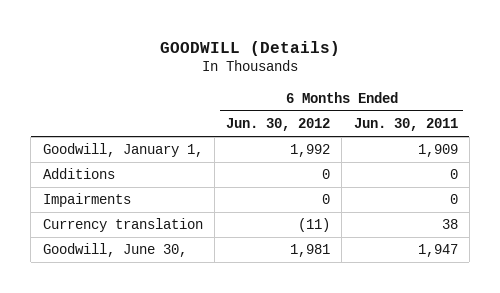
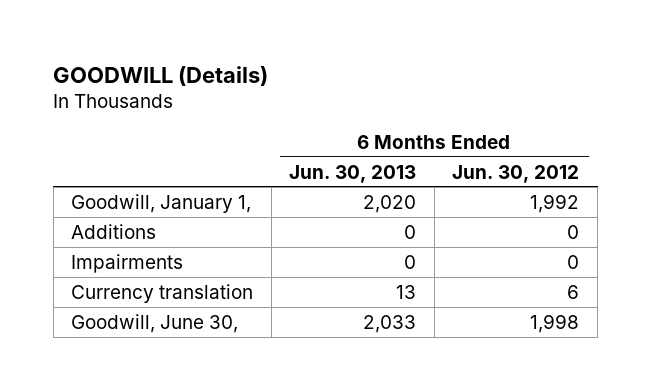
[353,118,458,132] Jun. 30, 2011 -> none
none -> [289,164,417,183] Jun. 30, 2013
[298,218,331,233] (11) -> [567,284,580,299] 6
[290,244,331,258] 1,981 -> [530,313,580,333] 1,998

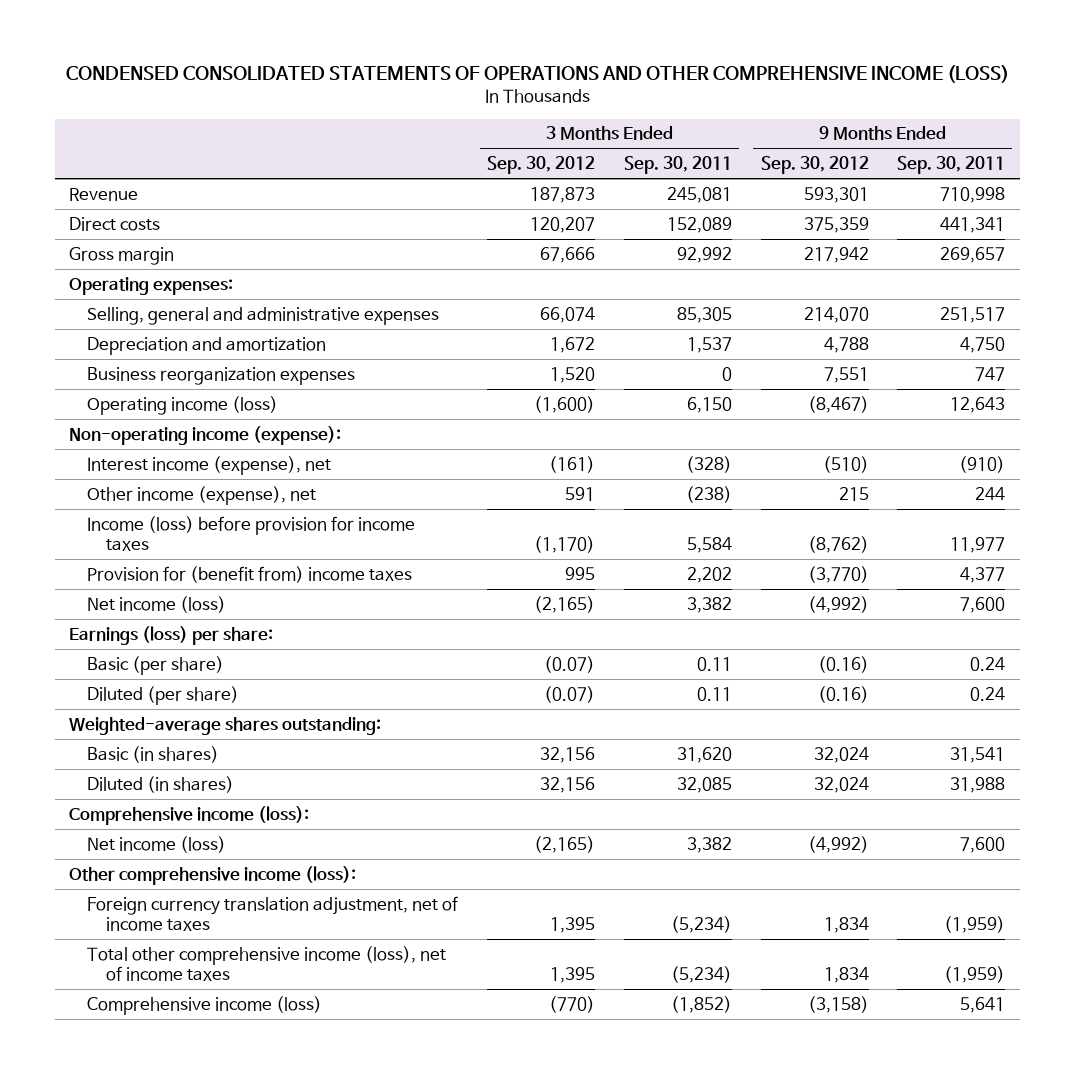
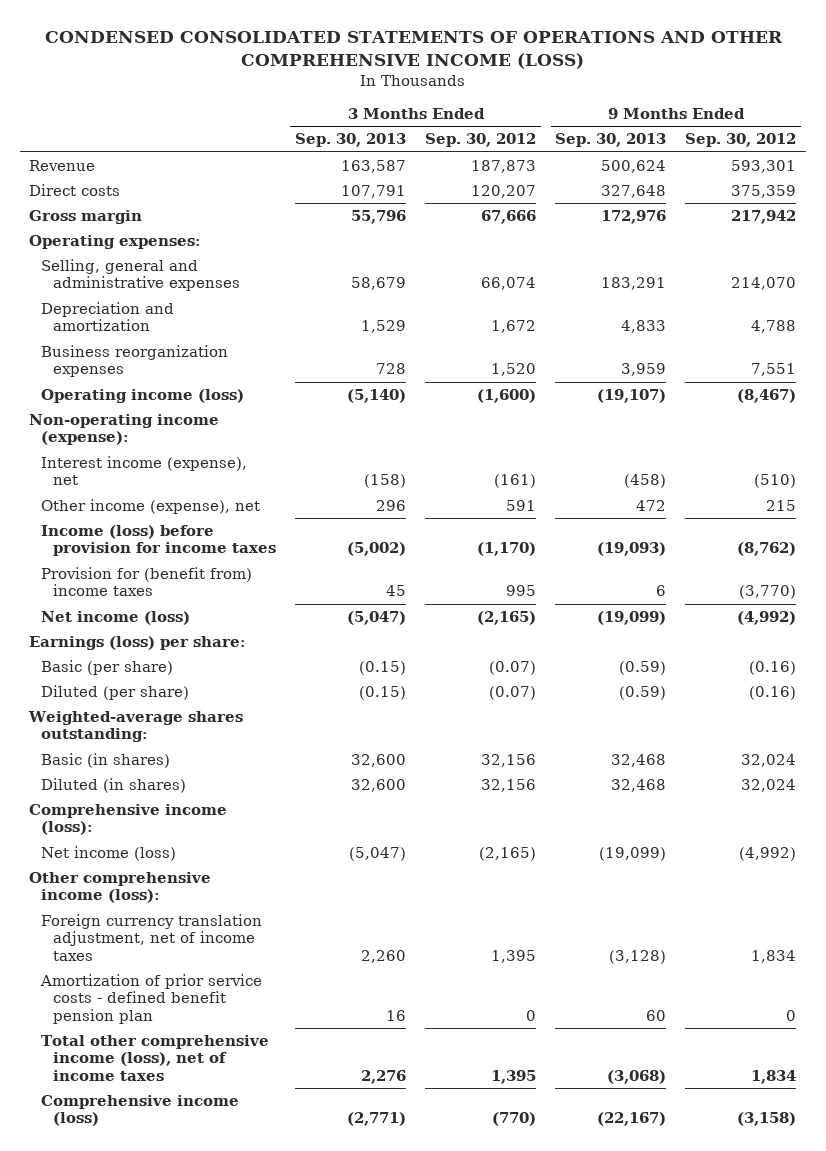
[623,156,732,175] Sep. 30, 2011 -> none
[897,156,1006,175] Sep. 30, 2011 -> none
none -> [295,133,407,148] Sep. 30, 2013
none -> [555,133,667,148] Sep. 30, 2013
none -> [40,974,263,1024] Amortization of prior service costs - defined benefit pension plan

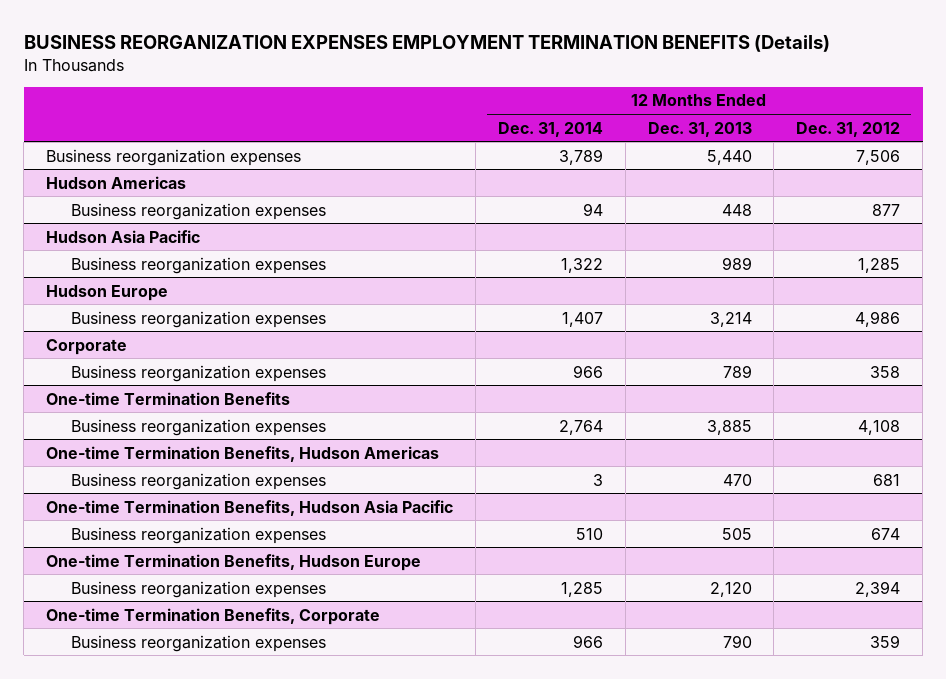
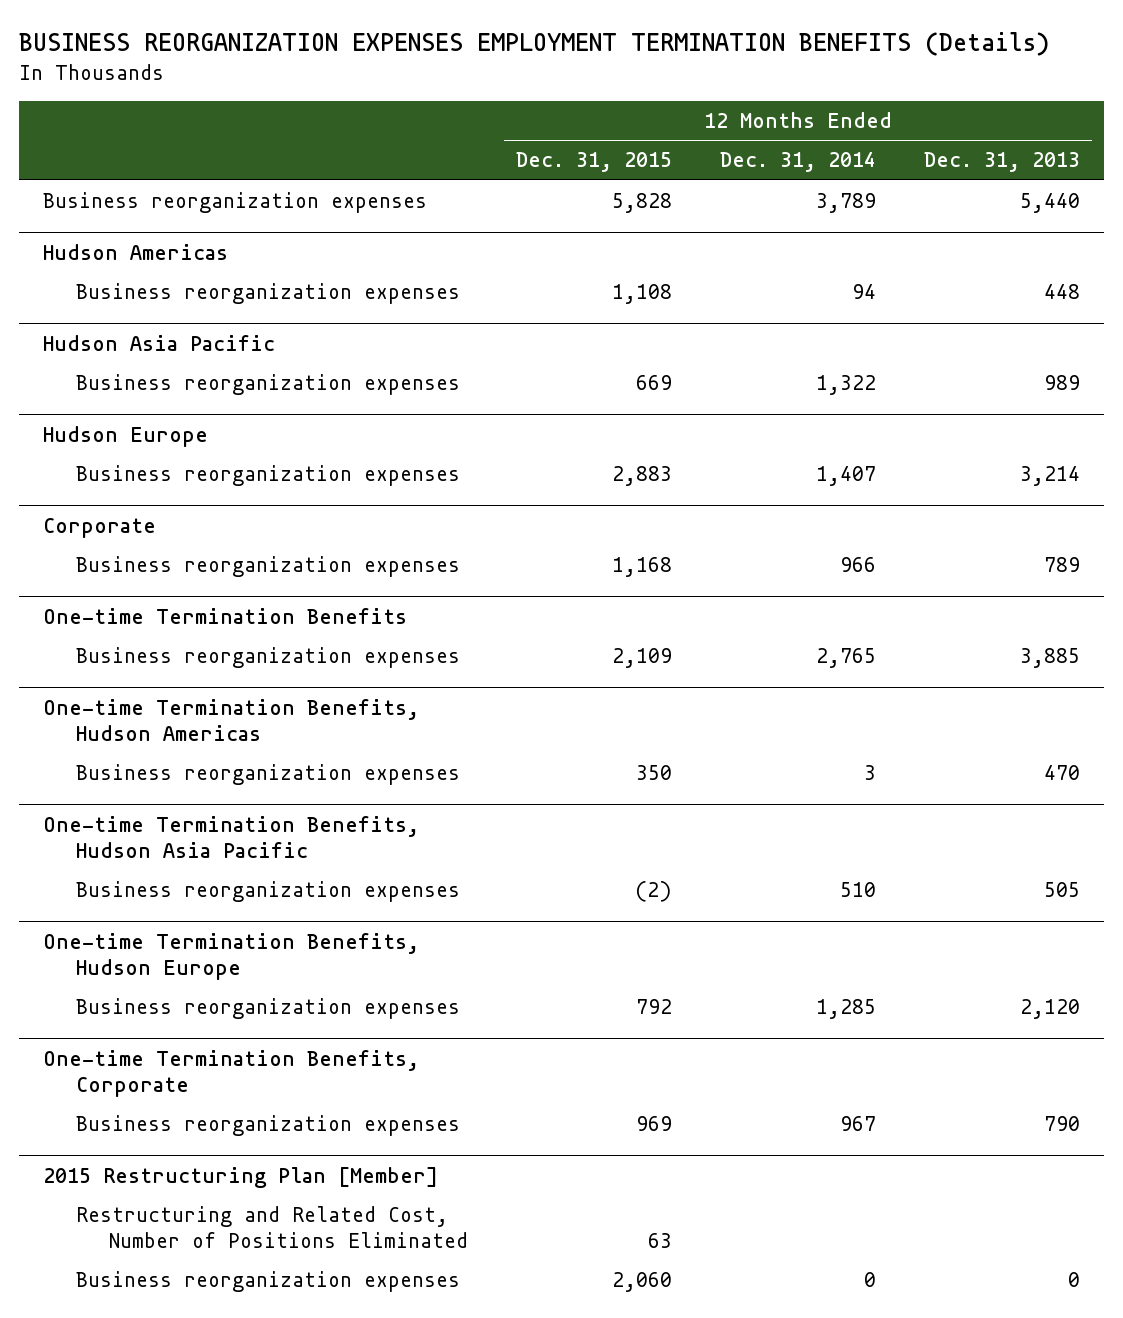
[796,121,901,137] Dec. 31, 2012 -> none
none -> [515,152,672,173] Dec. 31, 2015
[558,419,603,435] 2,764 -> [815,647,876,668] 2,765
[572,634,603,648] 966 -> [839,1115,876,1131] 967
none -> [42,1166,438,1188] 2015 Restructuring Plan [Member]
none -> [75,1205,468,1248] Restructuring and Related Cost, Number of Positions Eliminated
none -> [75,1270,460,1292] Business reorganization expenses

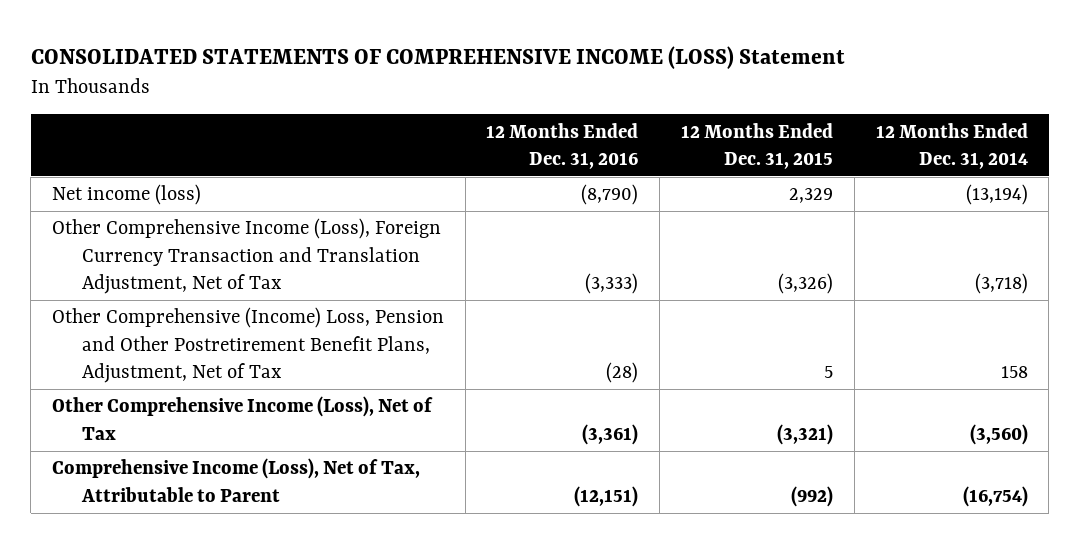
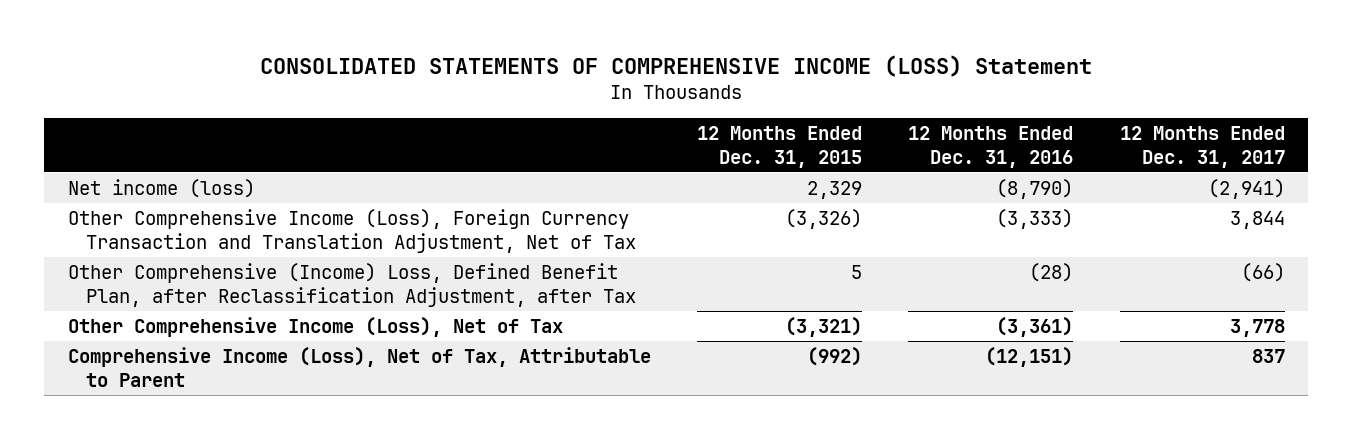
[875,122,1028,169] 12 Months Ended Dec. 31, 2014 -> none
none -> [1119,125,1285,168] 12 Months Ended Dec. 31, 2017
[51,307,444,383] Other Comprehensive (Income) Loss, Pension and Other Postretirement Benefit Plans, Adjustment, Net of Tax -> [67,262,636,307] Other Comprehensive (Income) Loss, Defined Benefit Plan, after Reclassification Adjustment, after Tax

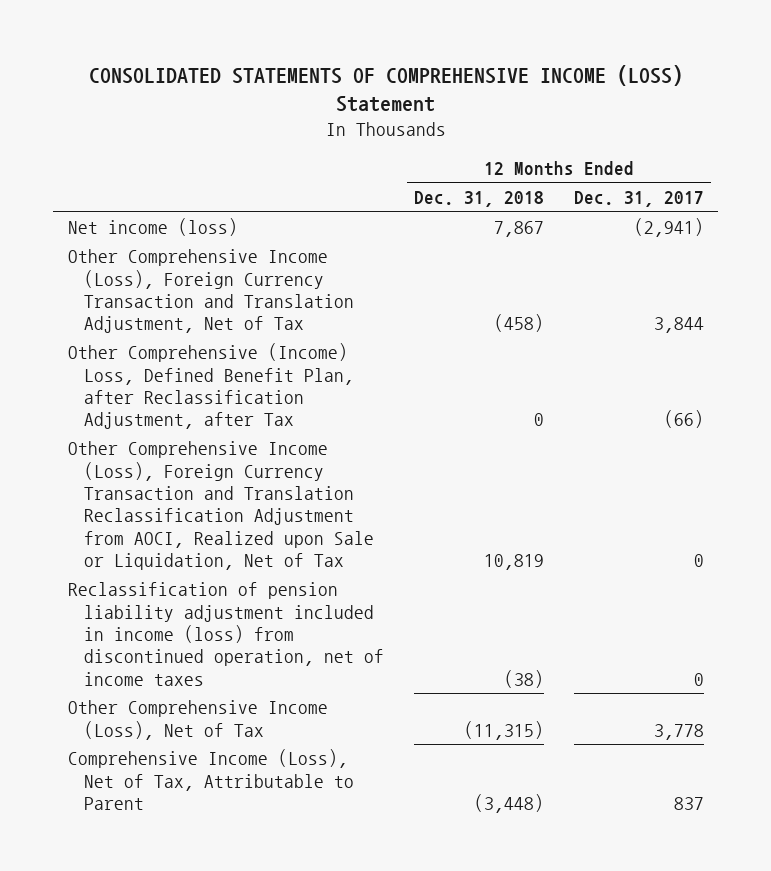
[697,125,863,168] 12 Months Ended Dec. 31, 2015 -> none
[908,125,1074,168] 12 Months Ended Dec. 31, 2016 -> none
none -> [413,191,544,208] Dec. 31, 2018
none -> [67,441,375,571] Other Comprehensive Income (Loss), Foreign Currency Transaction and Translation Reclassification Adjustment from AOCI, Realized upon Sale or Liquidation, Net of Tax
none -> [67,582,385,686] Reclassification of pension liability adjustment included in income (loss) from discontinued operation, net of income taxes

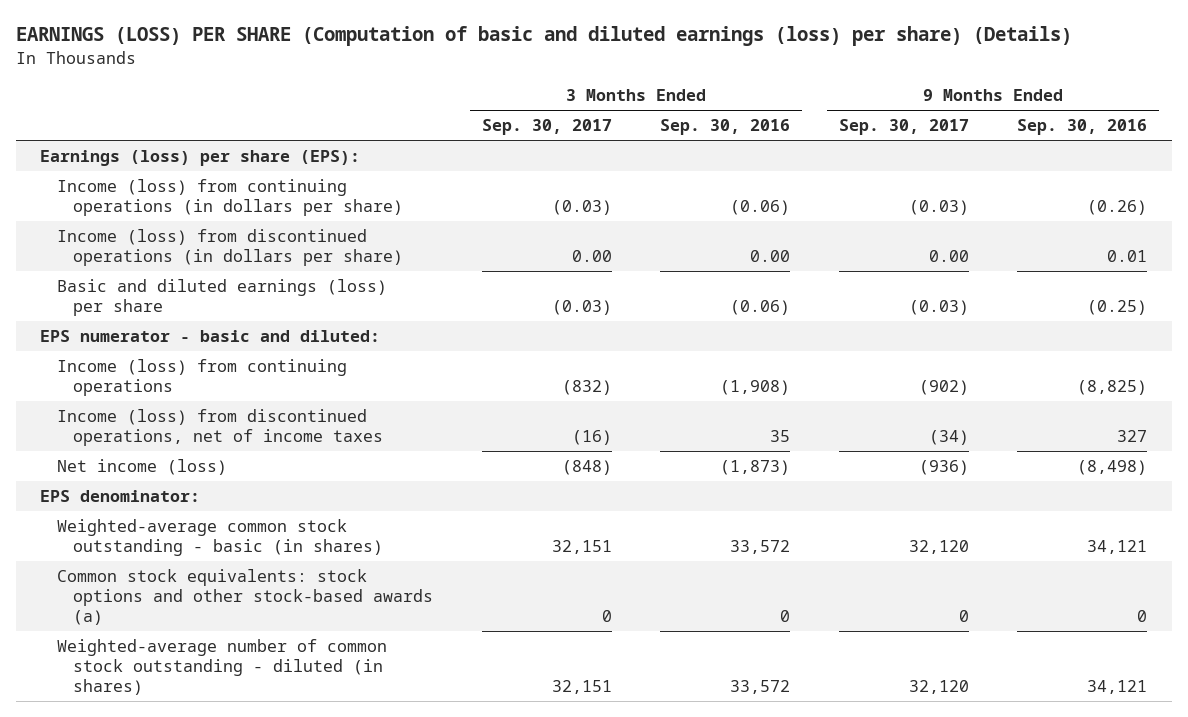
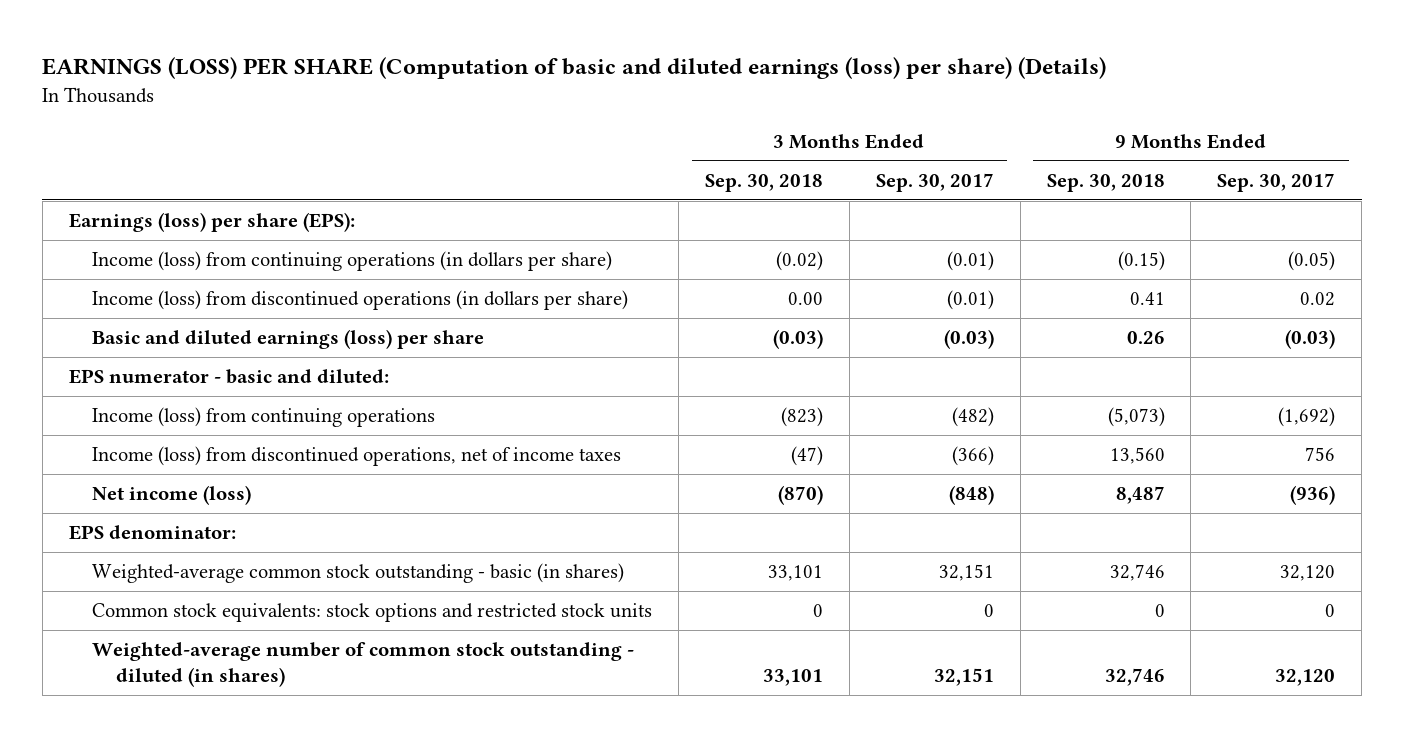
[660,119,791,136] Sep. 30, 2016 -> none
[1017,119,1148,136] Sep. 30, 2016 -> none
none -> [704,174,823,193] Sep. 30, 2018
none -> [1046,174,1165,193] Sep. 30, 2018
[551,199,612,215] (0.03) -> [946,251,994,272] (0.01)
[908,199,969,215] (0.03) -> [1288,251,1336,272] (0.05)
[571,249,612,262] 0.00 -> [946,290,994,311] (0.01)
[928,249,969,262] 0.00 -> [1300,292,1336,307] 0.02
[561,379,612,395] (832) -> [951,407,994,428] (482)
[918,379,969,395] (902) -> [1278,407,1336,428] (1,692)
[571,429,612,445] (16) -> [951,446,994,467] (366)
[928,429,969,445] (34) -> [1305,447,1336,462] 756
[56,568,434,625] Common stock equivalents: stock options and other stock-based awards (a) -> [92,603,653,623] Common stock equivalents: stock options and restricted stock units

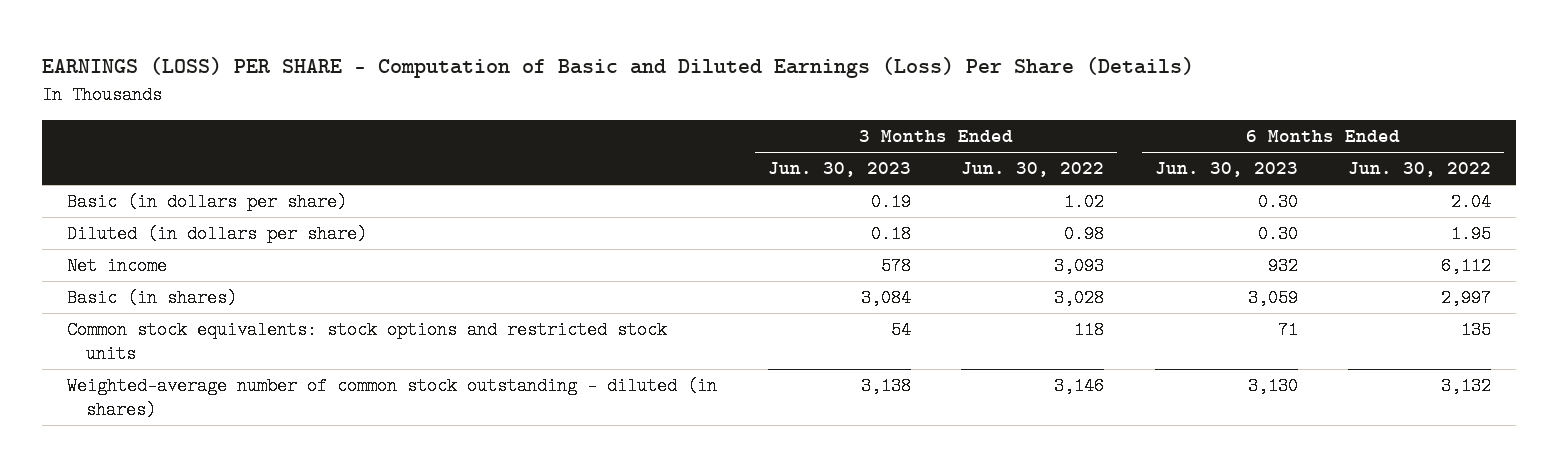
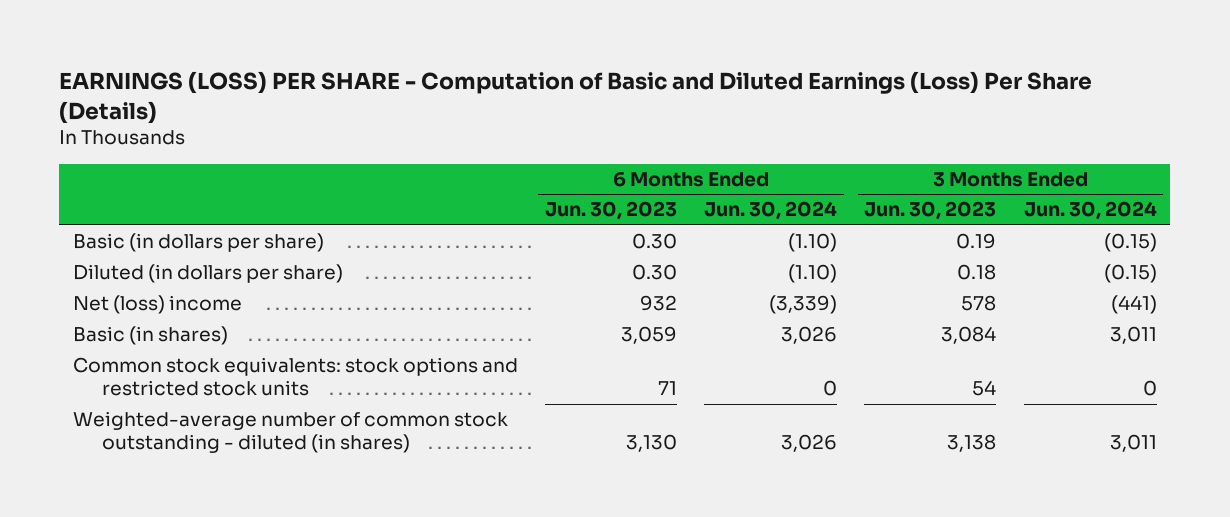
[961,162,1105,178] Jun. 30, 2022 -> none
[1348,162,1492,178] Jun. 30, 2022 -> none
none -> [704,201,838,221] Jun. 30, 2024
none -> [1023,201,1157,221] Jun. 30, 2024
[67,257,168,276] Net income -> [72,295,242,315] Net (loss) income

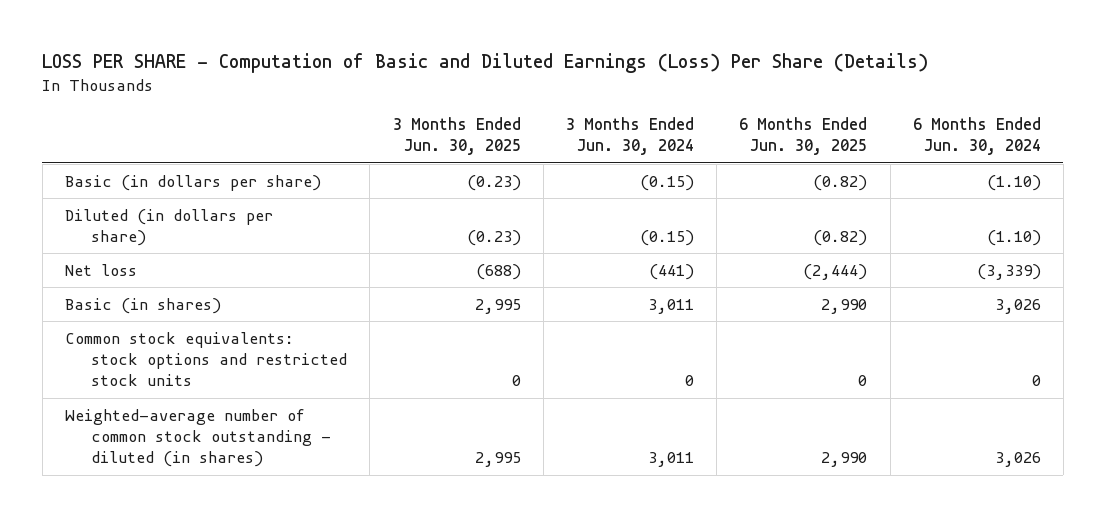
[59,70,1093,124] EARNINGS (LOSS) PER SHARE - Computation of Basic and Diluted Earnings (Loss) Per Share (Details) -> [42,52,929,73] LOSS PER SHARE - Computation of Basic and Diluted Earnings (Loss) Per Share (Details)
[545,201,678,221] Jun. 30, 2023 -> none
[864,201,997,221] Jun. 30, 2023 -> none
none -> [392,117,521,156] 3 Months Ended Jun. 30, 2025
none -> [739,117,868,156] 6 Months Ended Jun. 30, 2025
[72,295,242,315] Net (loss) income -> [64,263,137,276] Net loss

